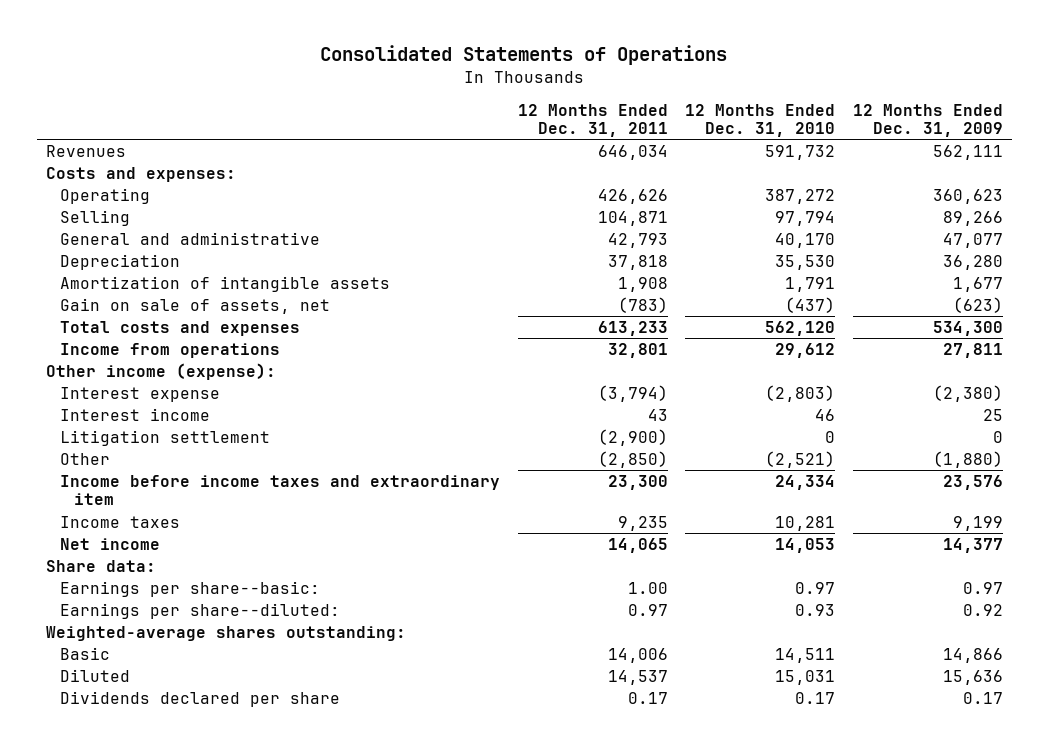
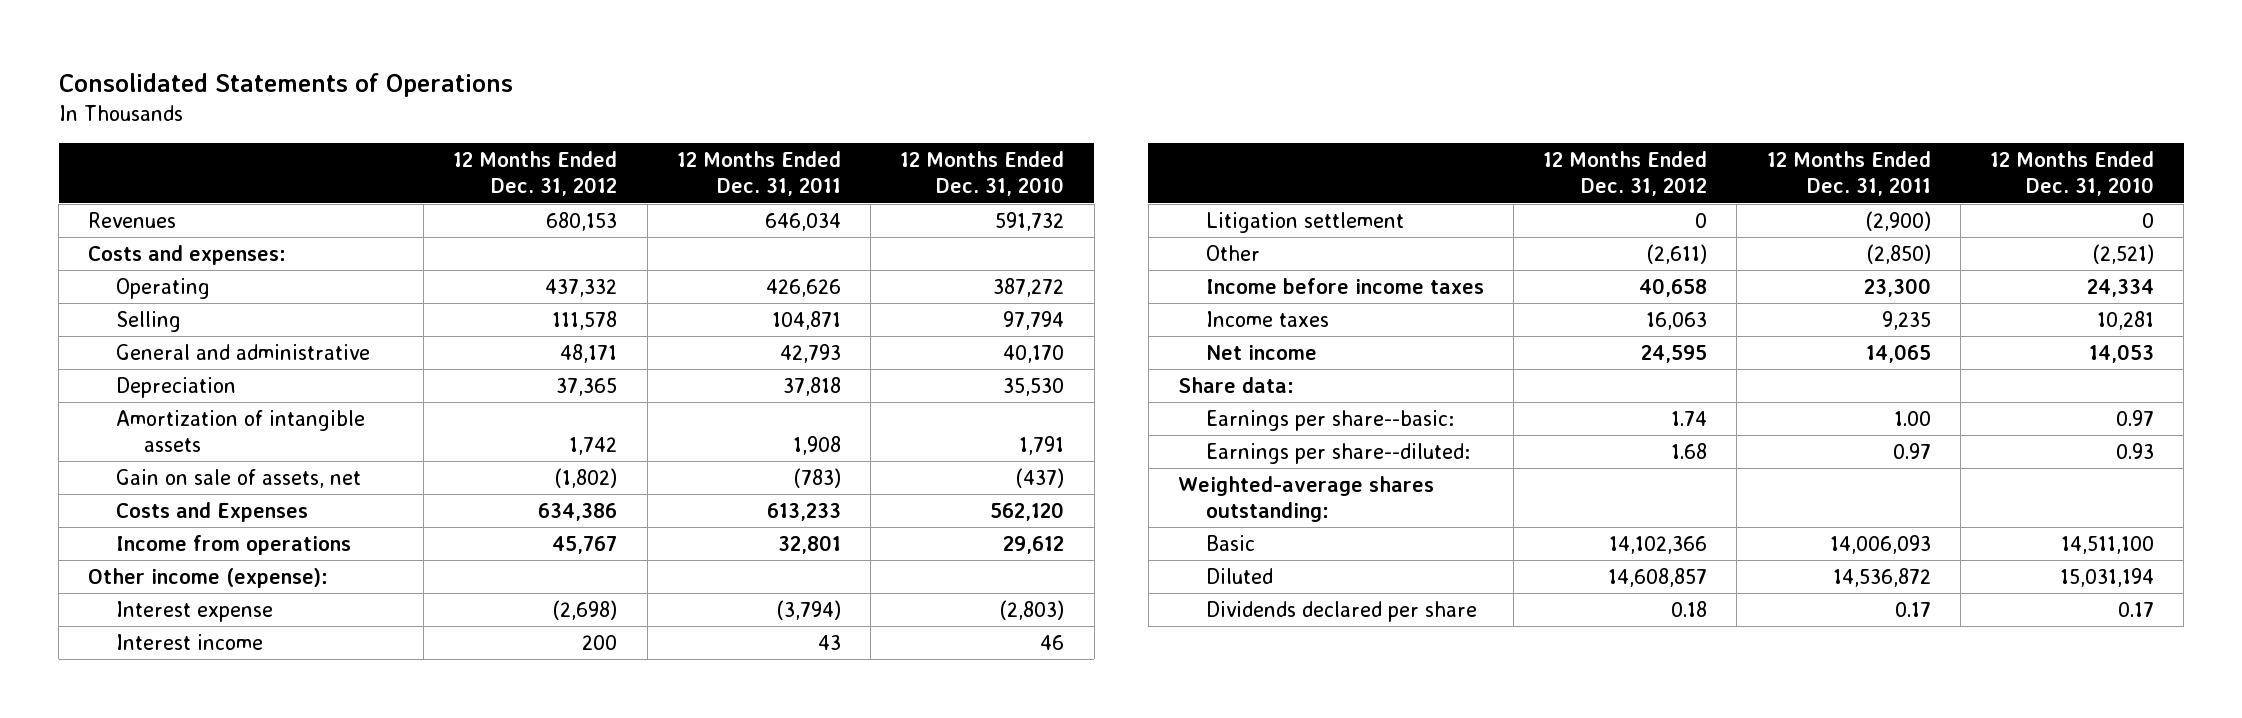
[853,103,1004,138] 12 Months Ended Dec. 31, 2009 -> none
none -> [453,150,618,197] 12 Months Ended Dec. 31, 2012
[59,321,300,337] Total costs and expenses -> [115,501,308,522] Costs and Expenses
[59,475,500,506] Income before income taxes and extraordinary item -> [1205,277,1484,294] Income before income taxes
[607,648,668,664] 14,006 -> [1829,534,1931,554] 14,006,093
[775,648,836,664] 14,511 -> [2061,535,2155,554] 14,511,100
[607,670,668,686] 14,537 -> [1832,567,1931,587] 14,536,872
[775,670,836,686] 15,031 -> [2060,567,2155,587] 15,031,194

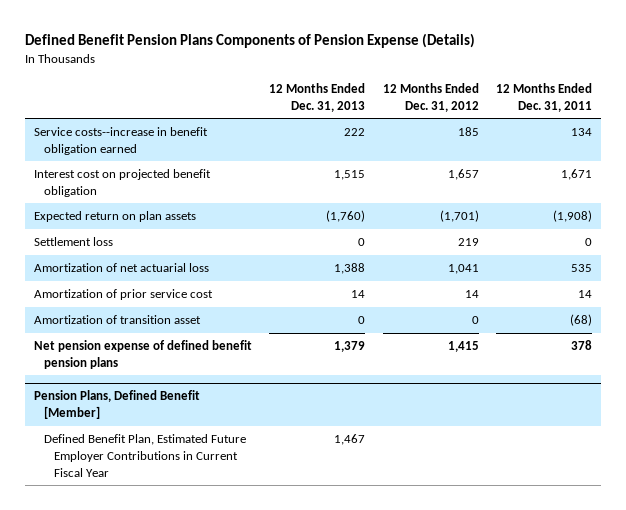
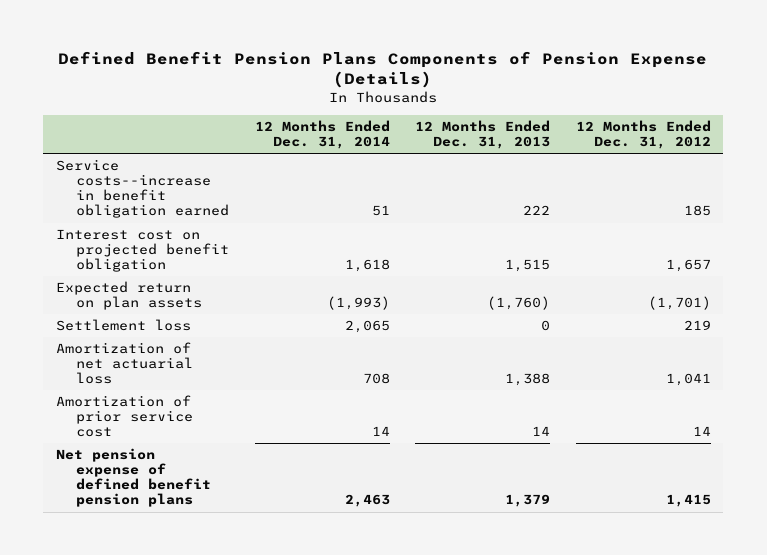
[496,82,593,112] 12 Months Ended Dec. 31, 2011 -> none
none -> [254,119,390,149] 12 Months Ended Dec. 31, 2014
[33,315,201,325] Amortization of transition asset -> none
[33,390,200,420] Pension Plans, Defined Benefit [Member] -> none
[44,434,247,477] Defined Benefit Plan, Estimated Future Employer Contributions in Current Fiscal Year -> none

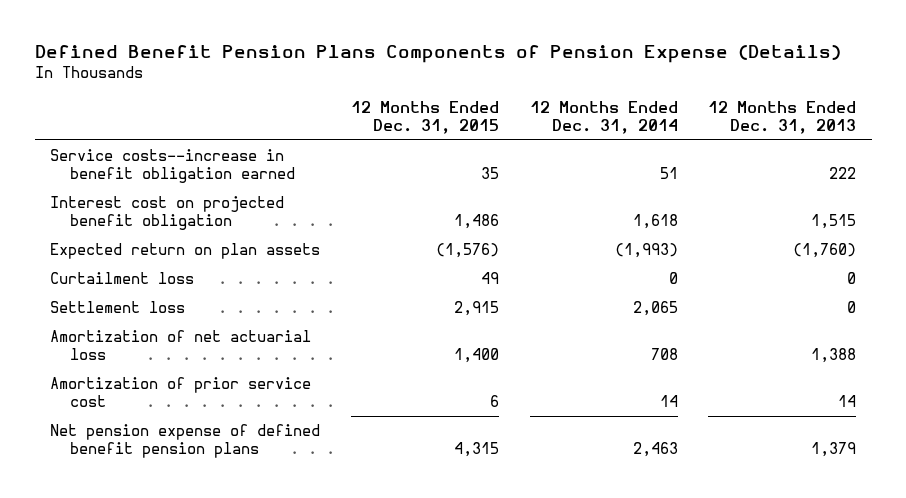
[575,119,711,149] 12 Months Ended Dec. 31, 2012 -> none
none -> [350,100,499,134] 12 Months Ended Dec. 31, 2015
none -> [50,272,195,285] Curtailment loss

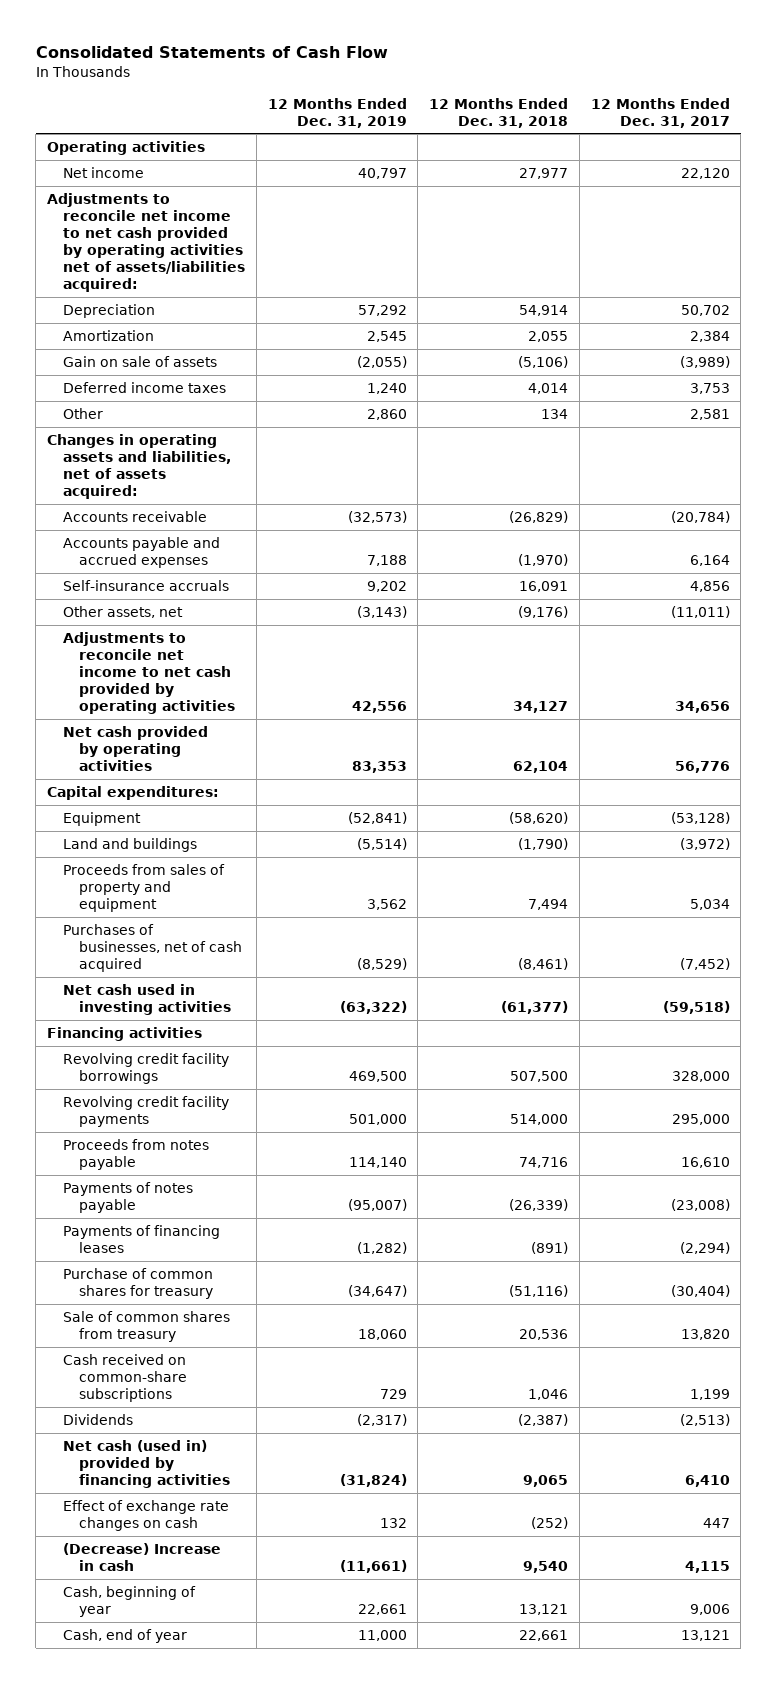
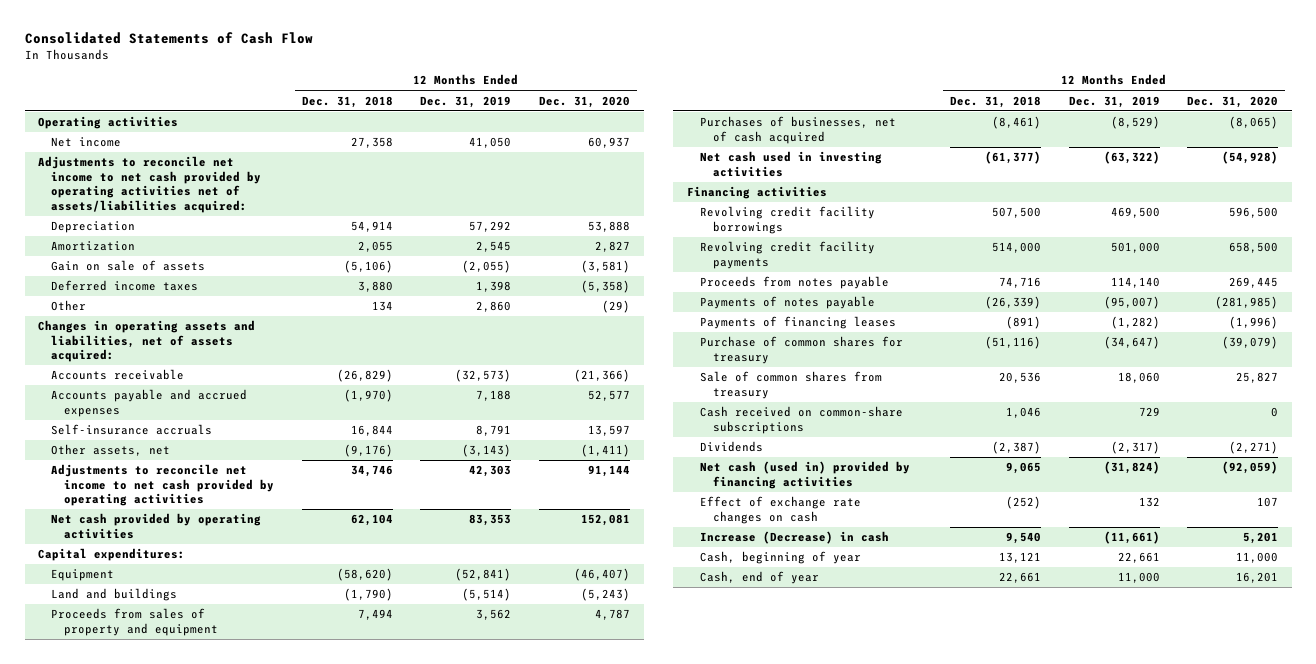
[590,97,730,128] 12 Months Ended Dec. 31, 2017 -> none
none -> [538,95,630,108] Dec. 31, 2020
[357,167,407,179] 40,797 -> [469,137,512,149] 41,050
[519,167,569,179] 27,977 -> [350,137,393,149] 27,358
[366,382,407,394] 1,240 -> [476,281,512,293] 1,398
[528,382,569,394] 4,014 -> [357,281,393,293] 3,880
[366,580,407,592] 9,202 -> [476,425,512,437] 8,791
[519,580,569,592] 16,091 -> [350,425,393,437] 16,844
[351,700,407,713] 42,556 -> [469,465,512,478] 42,303
[513,700,569,713] 34,127 -> [350,465,393,478] 34,746
[63,1542,222,1571] (Decrease) Increase in cash -> [699,531,889,545] Increase (Decrease) in cash

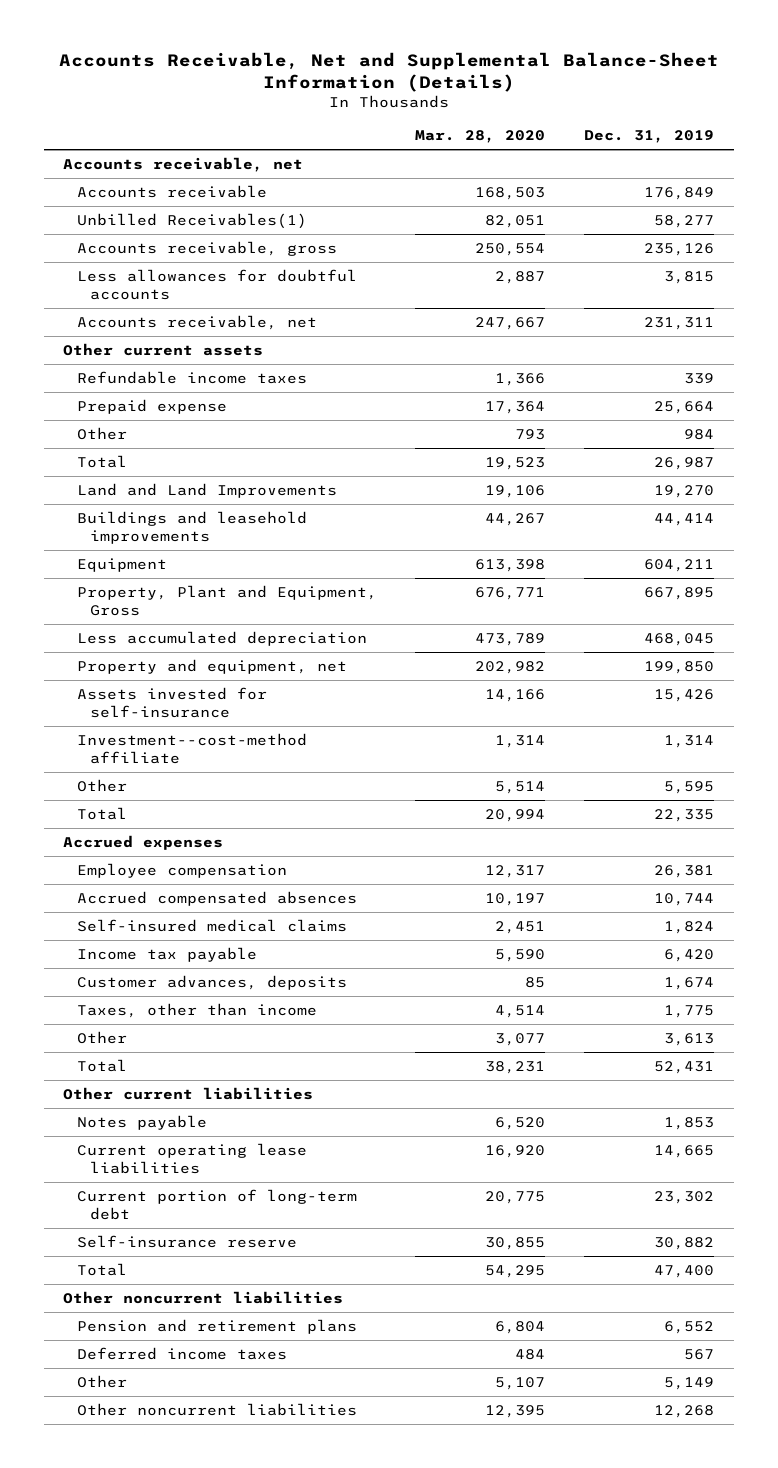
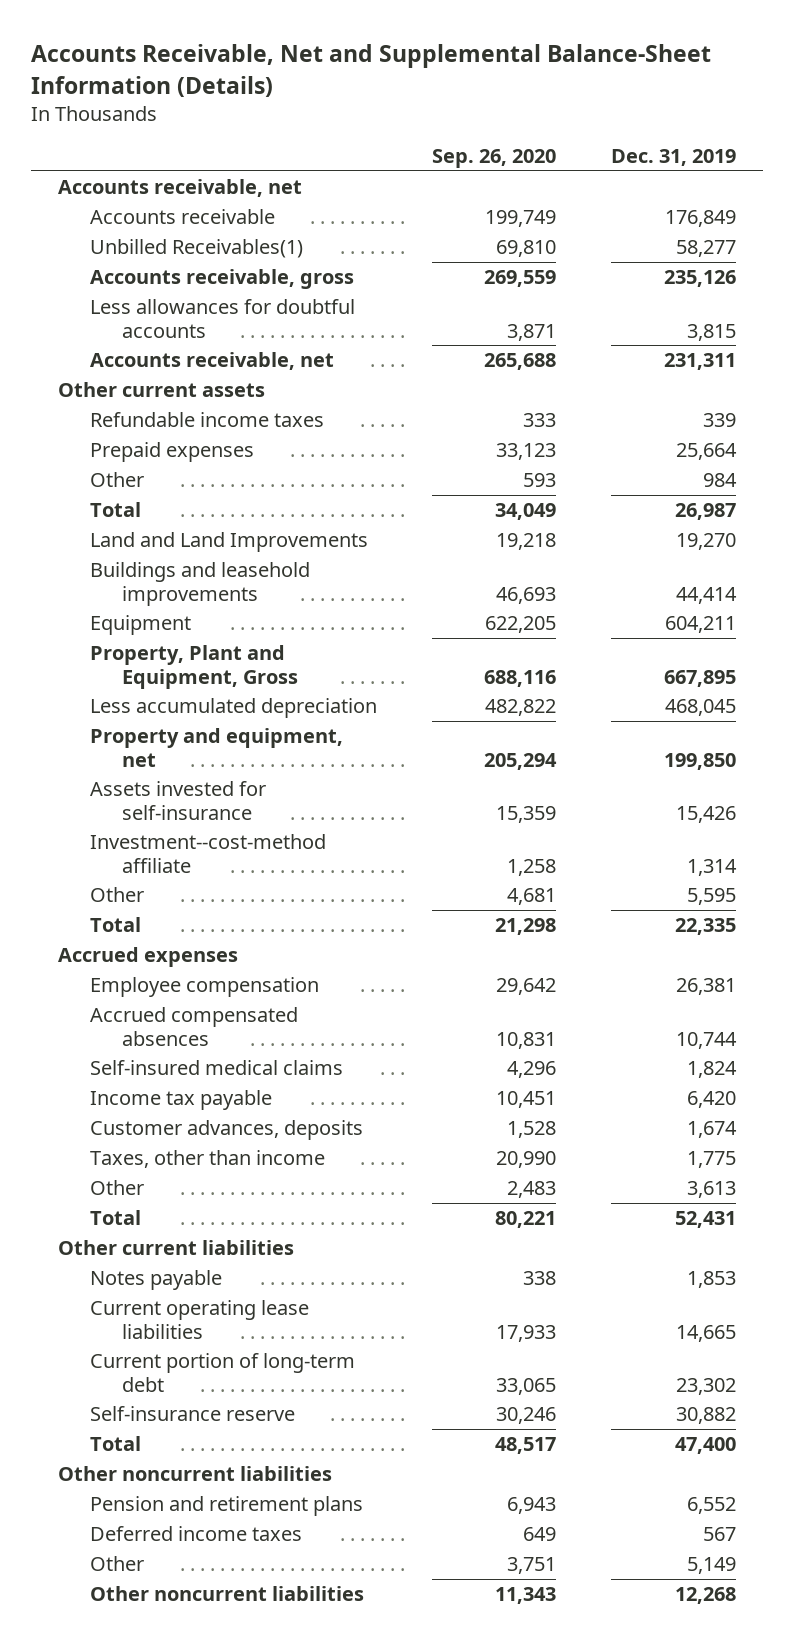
[415,130,546,144] Mar. 28, 2020 -> none
none -> [432,149,557,169] Sep. 26, 2020
[76,398,227,414] Prepaid expense -> [90,442,255,463] Prepaid expenses

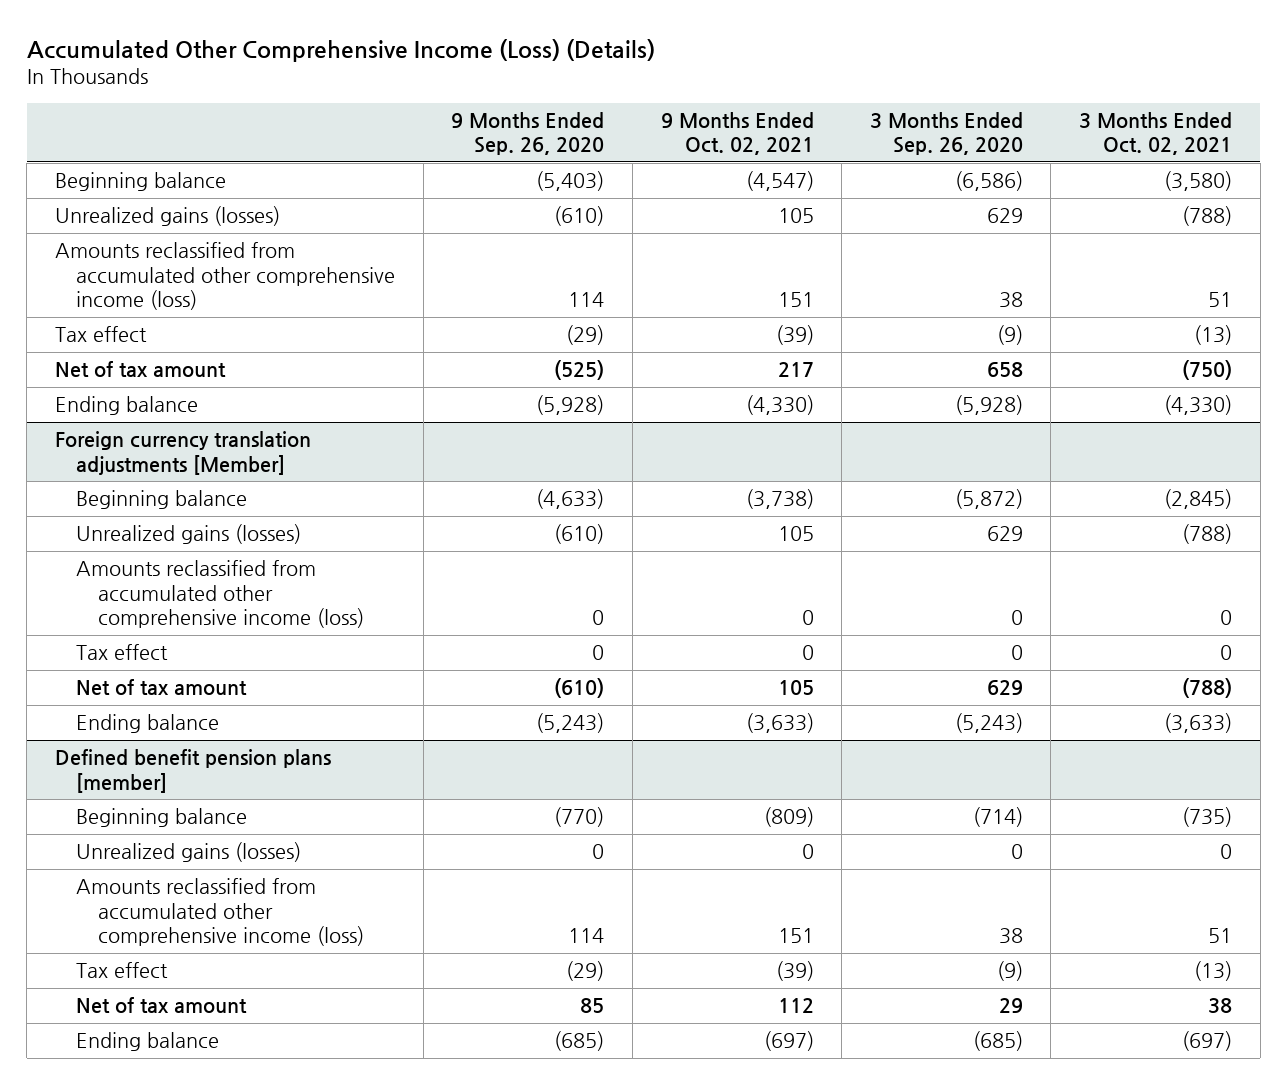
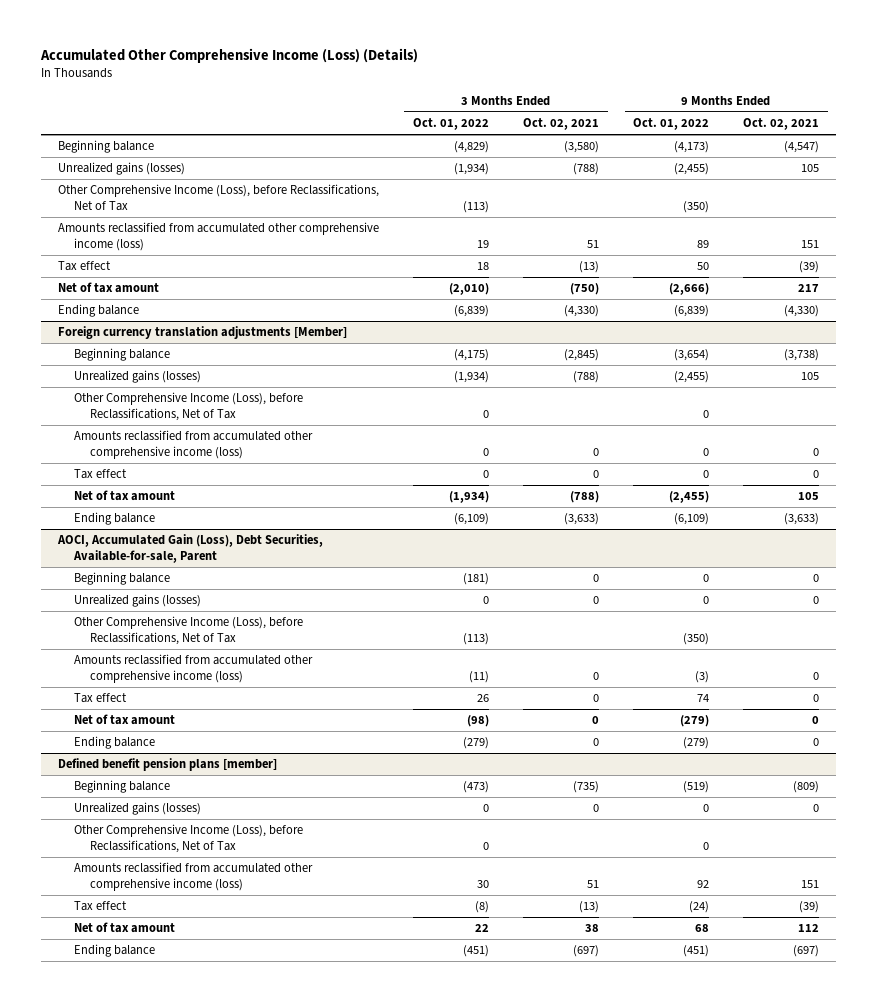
[451,111,605,156] 9 Months Ended Sep. 26, 2020 -> none
[869,111,1023,156] 3 Months Ended Sep. 26, 2020 -> none
none -> [412,118,489,131] Oct. 01, 2022
none -> [633,118,710,131] Oct. 01, 2022
none -> [57,184,379,211] Other Comprehensive Income (Loss), before Reclassifications, Net of Tax
none -> [74,392,304,421] Other Comprehensive Income (Loss), before Reclassifications, Net of Tax
none -> [56,534,323,563] AOCI, Accumulated Gain (Loss), Debt Securities, Available-for-sale, Parent
none -> [74,572,171,586] Beginning balance
none -> [74,594,202,608] Unrealized gains (losses)
none -> [74,616,304,645] Other Comprehensive Income (Loss), before Reclassifications, Net of Tax
none -> [74,654,314,683] Amounts reclassified from accumulated other comprehensive income (loss)
none -> [74,693,128,704] Tax effect
none -> [74,714,176,726] Net of tax amount
none -> [74,736,156,750] Ending balance
none -> [74,824,304,853] Other Comprehensive Income (Loss), before Reclassifications, Net of Tax

